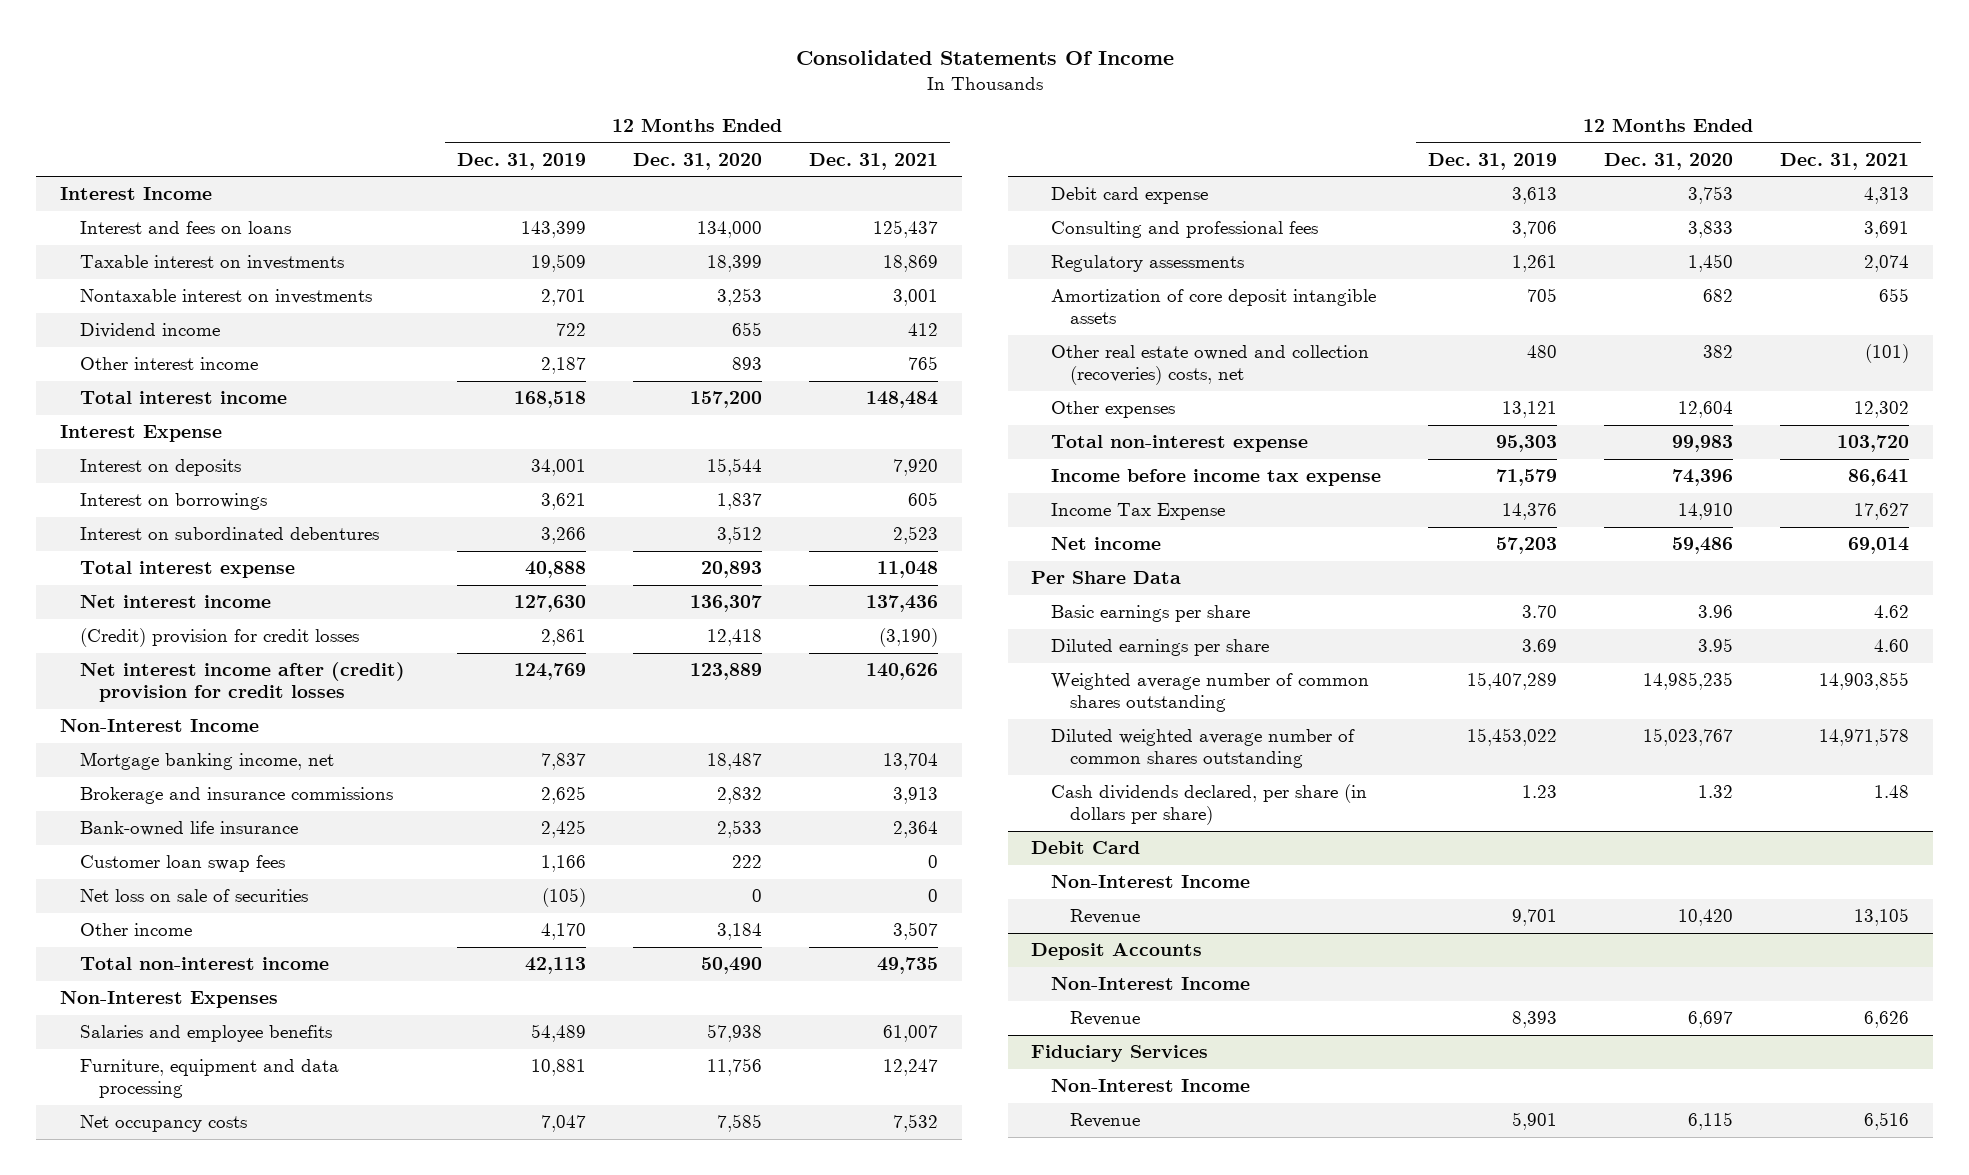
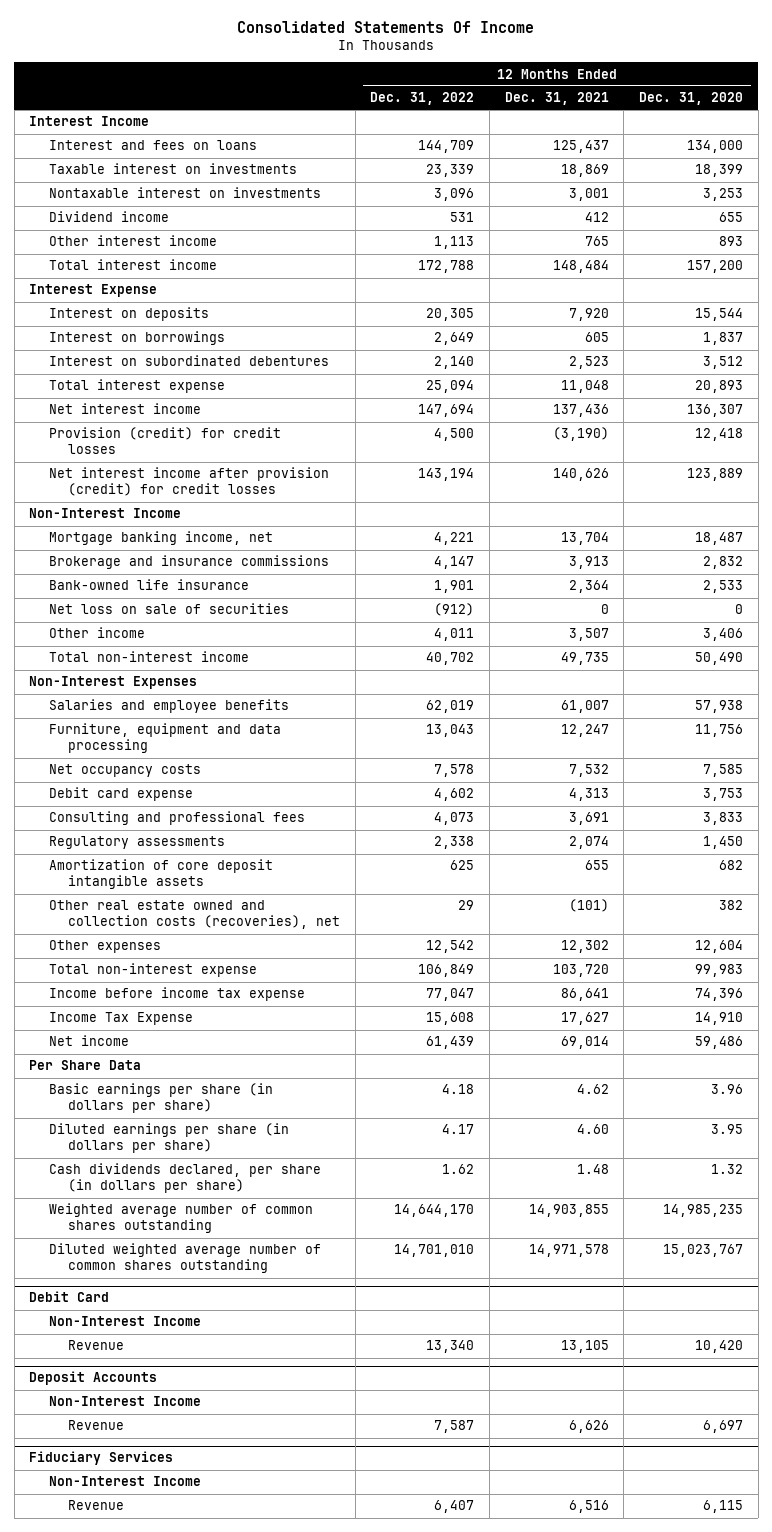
[456,152,586,170] Dec. 31, 2019 -> none
none -> [370,92,475,106] Dec. 31, 2022
[79,628,359,648] (Credit) provision for credit losses -> [48,427,281,455] Provision (credit) for credit losses
[79,662,405,703] Net interest income after (credit) provision for credit losses -> [48,467,329,497] Net interest income after provision (credit) for credit losses
[79,855,285,873] Customer loan swap fees -> none
[716,923,762,941] 3,184 -> [702,628,743,642] 3,406
[1050,345,1369,386] Other real estate owned and collection (recoveries) costs, net -> [48,900,340,930] Other real estate owned and collection costs (recoveries), net
[1050,605,1250,623] Basic earnings per share -> [48,1083,273,1114] Basic earnings per share (in dollars per share)
[1050,639,1269,657] Diluted earnings per share -> [48,1123,289,1154] Diluted earnings per share (in dollars per share)
[1050,784,1367,826] Cash dividends declared, per share (in dollars per share) -> [48,1163,321,1194] Cash dividends declared, per share (in dollars per share)

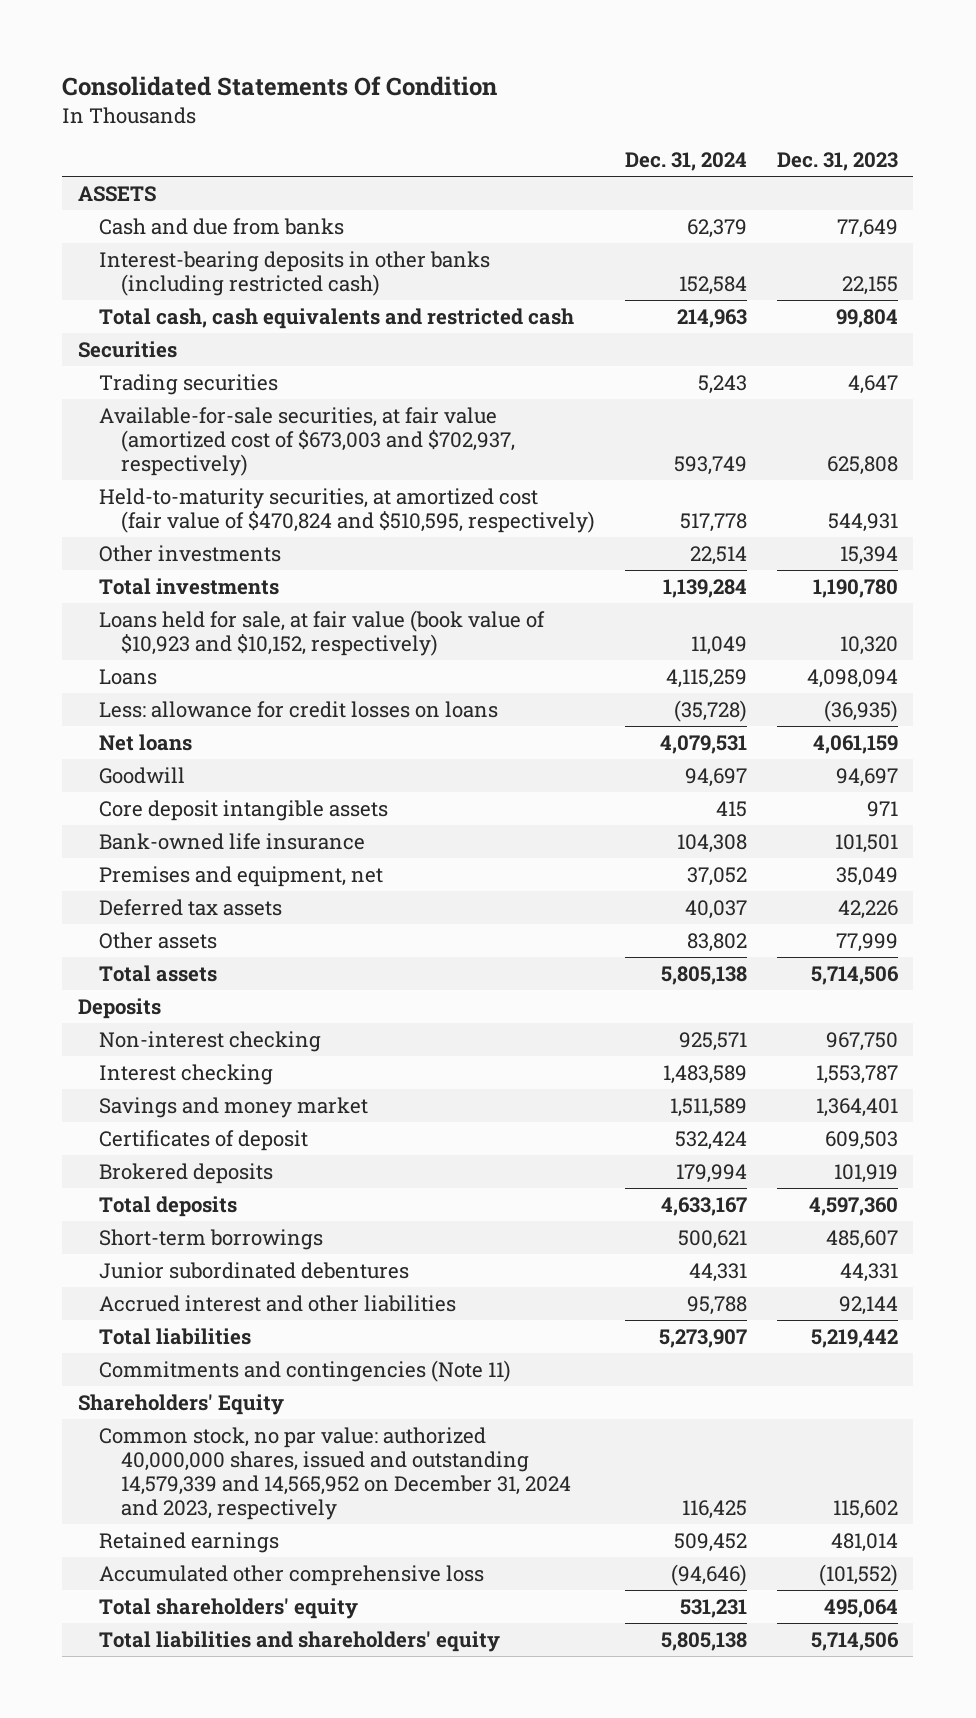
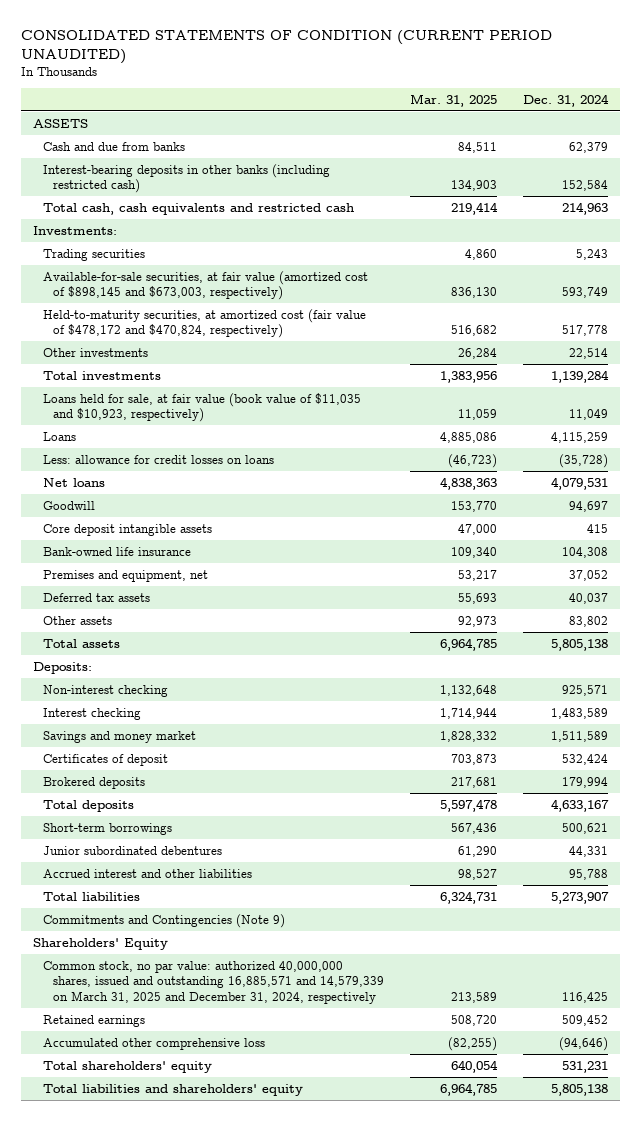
[62,75,498,96] Consolidated Statements Of Condition -> [20,29,552,65] CONSOLIDATED STATEMENTS OF CONDITION (CURRENT PERIOD UNAUDITED)
[777,152,899,172] Dec. 31, 2023 -> none
none -> [409,93,497,107] Mar. 31, 2025
[77,341,177,359] Securities -> [33,225,118,235] Investments:
[99,407,515,477] Available-for-sale securities, at fair value (amortized cost of $673,003 and $702,937, respectively) -> [43,270,369,301] Available-for-sale securities, at fair value (amortized cost of $898,145 and $673,003, respectively)
[99,488,595,534] Held-to-maturity securities, at amortized cost (fair value of $470,824 and $510,595, respectively) -> [43,308,367,339] Held-to-maturity securities, at amortized cost (fair value of $478,172 and $470,824, respectively)
[99,610,546,657] Loans held for sale, at fair value (book value of $10,923 and $10,152, respectively) -> [43,392,362,423] Loans held for sale, at fair value (book value of $11,035 and $10,923, respectively)
[77,998,161,1020] Deposits -> [33,661,93,674] Deposits:
[99,1360,512,1383] Commitments and contingencies (Note 11) -> [43,913,286,928] Commitments and Contingencies (Note 9)
[99,1427,571,1521] Common stock, no par value: authorized 40,000,000 shares, issued and outstanding 14,579,339 and 14,565,952 on December 31, 2024 and 2023, respectively -> [43,960,385,1004] Common stock, no par value: authorized 40,000,000 shares, issued and outstanding 16,885,571 and 14,579,339 on March 31, 2025 and December 31, 2024, respectively

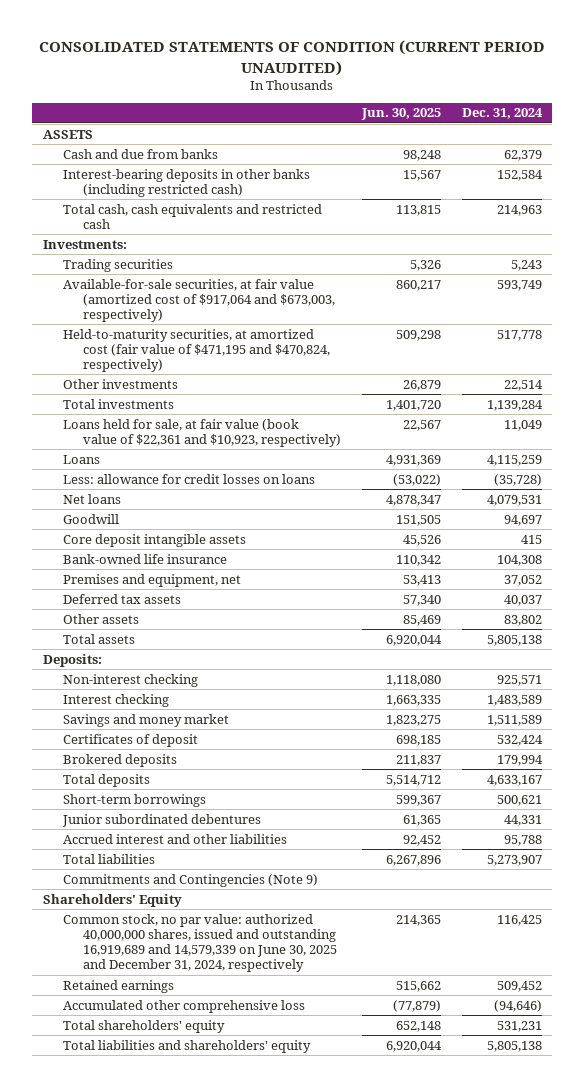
[409,93,497,107] Mar. 31, 2025 -> none
none -> [360,108,441,121] Jun. 30, 2025
[43,270,369,301] Available-for-sale securities, at fair value (amortized cost of $898,145 and $673,003, respectively) -> [62,278,335,323] Available-for-sale securities, at fair value (amortized cost of $917,064 and $673,003, respectively)
[43,308,367,339] Held-to-maturity securities, at amortized cost (fair value of $478,172 and $470,824, respectively) -> [62,328,330,373] Held-to-maturity securities, at amortized cost (fair value of $471,195 and $470,824, respectively)
[43,392,362,423] Loans held for sale, at fair value (book value of $11,035 and $10,923, respectively) -> [62,418,341,447] Loans held for sale, at fair value (book value of $22,361 and $10,923, respectively)
[43,960,385,1004] Common stock, no par value: authorized 40,000,000 shares, issued and outstanding 16,885,571 and 14,579,339 on March 31, 2025 and December 31, 2024, respectively -> [62,913,337,973] Common stock, no par value: authorized 40,000,000 shares, issued and outstanding 16,919,689 and 14,579,339 on June 30, 2025 and December 31, 2024, respectively

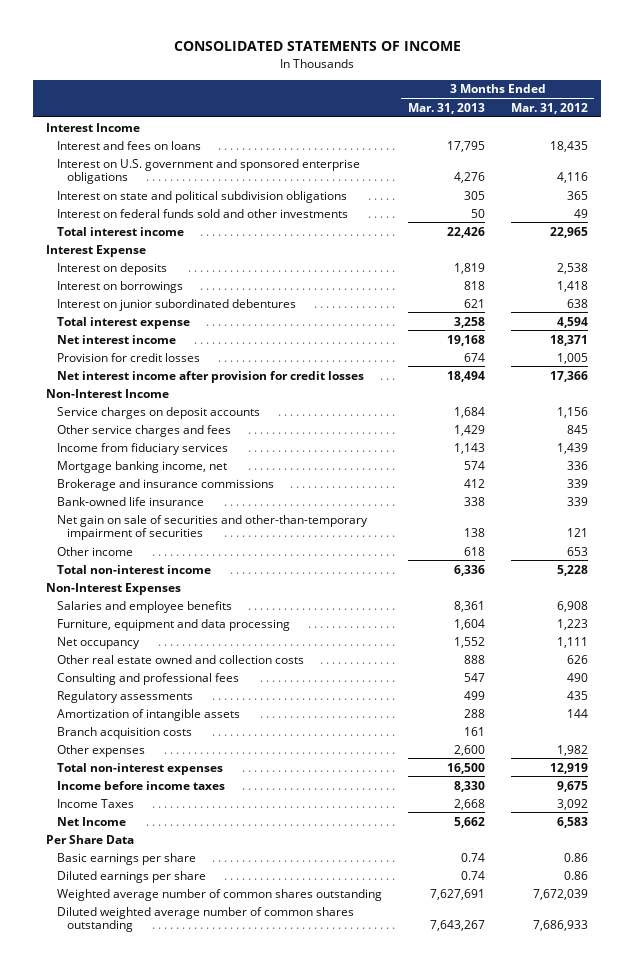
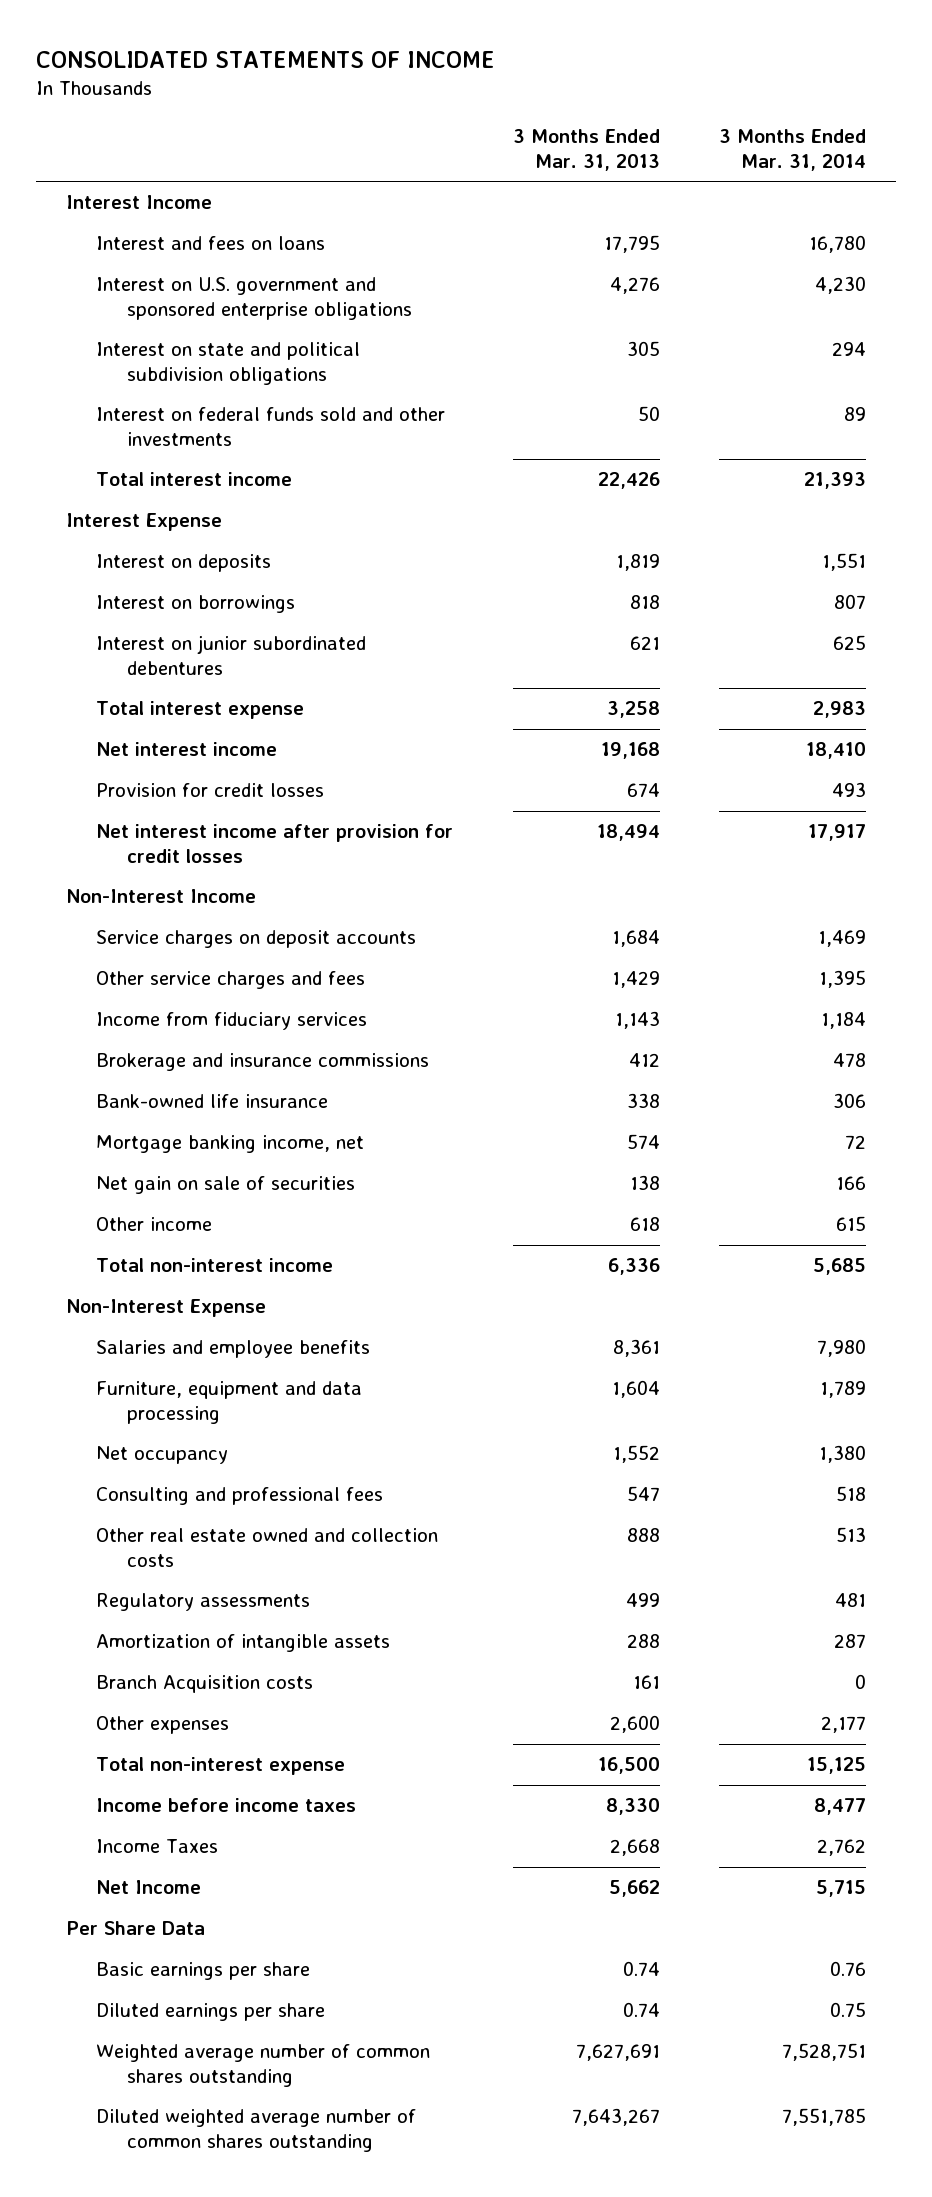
[510,102,588,114] Mar. 31, 2012 -> none
none -> [719,129,867,171] 3 Months Ended Mar. 31, 2014
[56,460,227,473] Mortgage banking income, net -> [96,1135,365,1154] Mortgage banking income, net
[56,514,368,541] Net gain on sale of securities and other-than-temporary impairment of securities -> [96,1176,356,1195] Net gain on sale of securities
[45,582,181,595] Non-Interest Expenses -> [65,1299,266,1318] Non-Interest Expense
[56,654,304,664] Other real estate owned and collection costs -> [96,1528,439,1567] Other real estate owned and collection costs
[56,726,192,739] Branch acquisition costs -> [96,1675,314,1694] Branch Acquisition costs
[56,762,223,775] Total non-interest expenses -> [96,1757,346,1776] Total non-interest expense

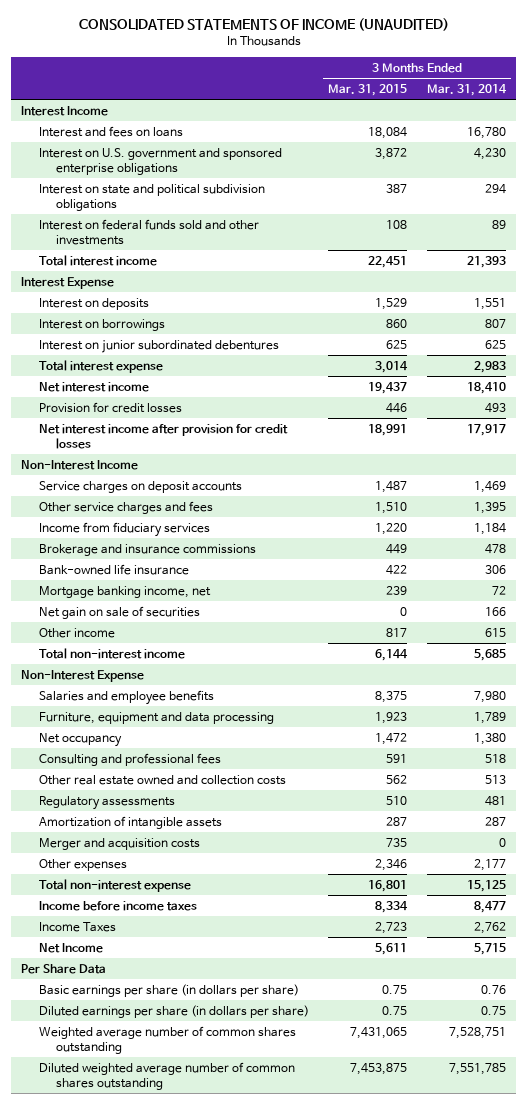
[35,50,495,68] CONSOLIDATED STATEMENTS OF INCOME -> [78,18,449,32] CONSOLIDATED STATEMENTS OF INCOME (UNAUDITED)
[512,129,660,171] 3 Months Ended Mar. 31, 2013 -> none
none -> [328,84,408,97] Mar. 31, 2015
[96,1675,314,1694] Branch Acquisition costs -> [38,837,200,850] Merger and acquisition costs
[96,1962,311,1981] Basic earnings per share -> [38,983,299,997] Basic earnings per share (in dollars per share)
[96,2003,326,2022] Diluted earnings per share -> [38,1004,309,1018] Diluted earnings per share (in dollars per share)

